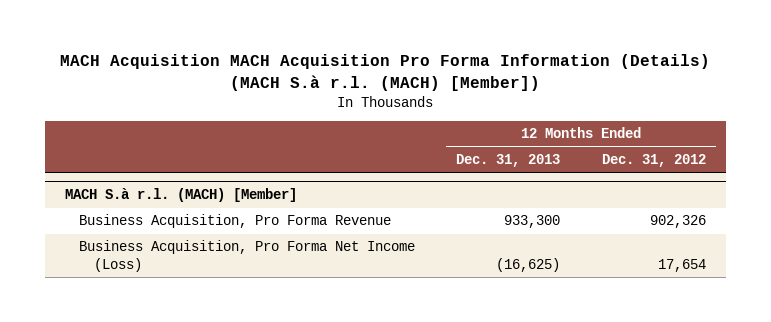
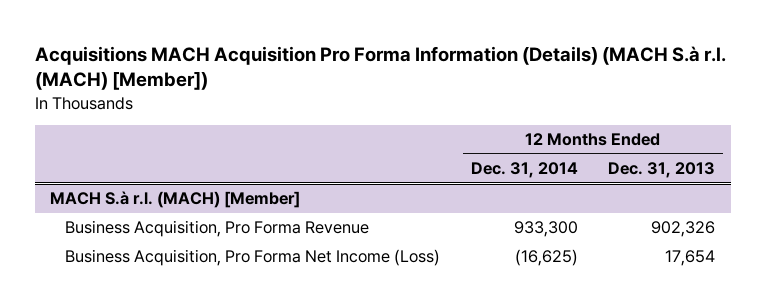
[60,54,711,91] MACH Acquisition MACH Acquisition Pro Forma Information (Details) (MACH S.à r.l. (MACH) [Member]) -> [34,45,726,91] Acquisitions MACH Acquisition Pro Forma Information (Details) (MACH S.à r.l. (MACH) [Member])
[601,153,706,167] Dec. 31, 2012 -> none
none -> [470,162,578,179] Dec. 31, 2014
[504,215,561,229] 933,300 -> [651,221,716,238] 902,326
[496,258,561,273] (16,625) -> [665,250,716,267] 17,654

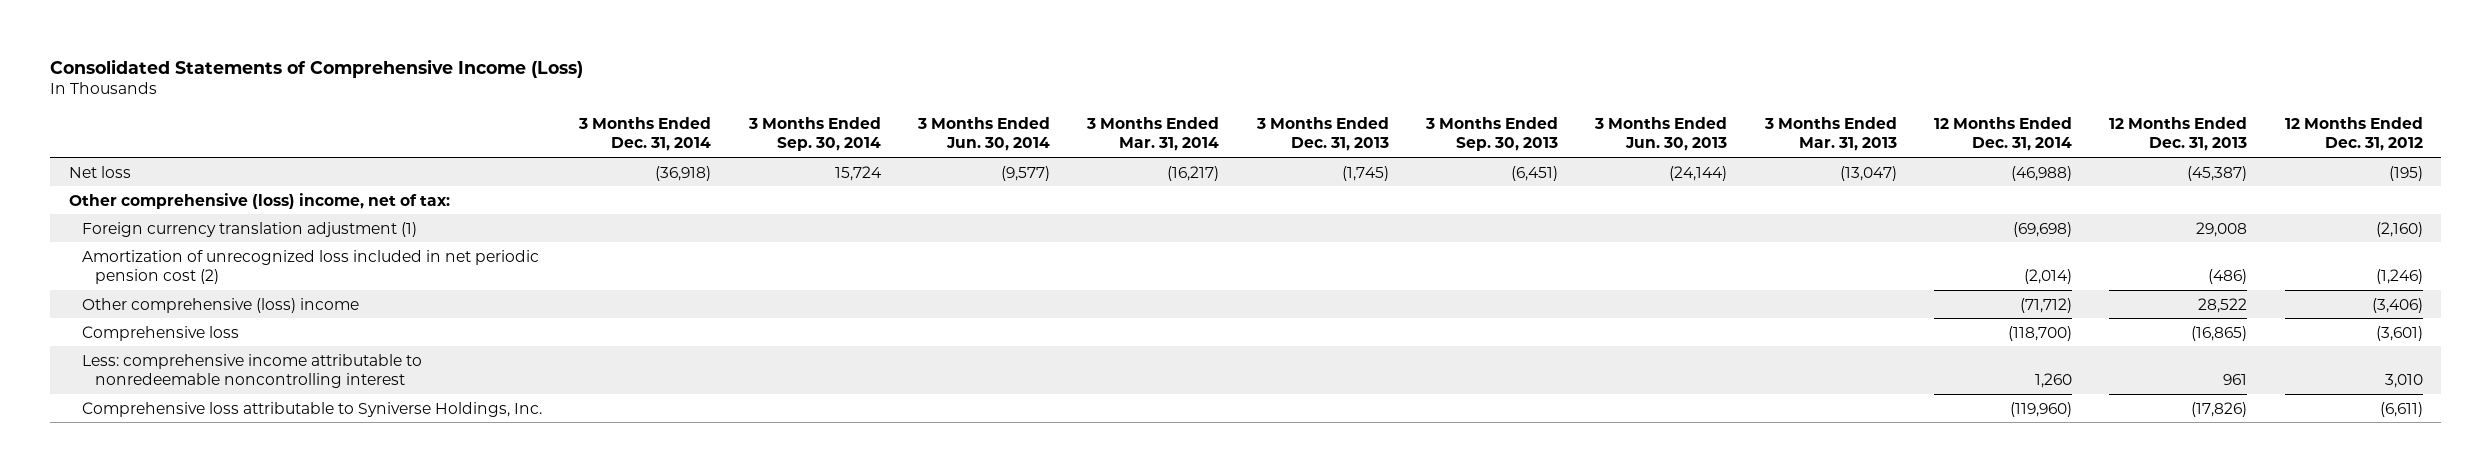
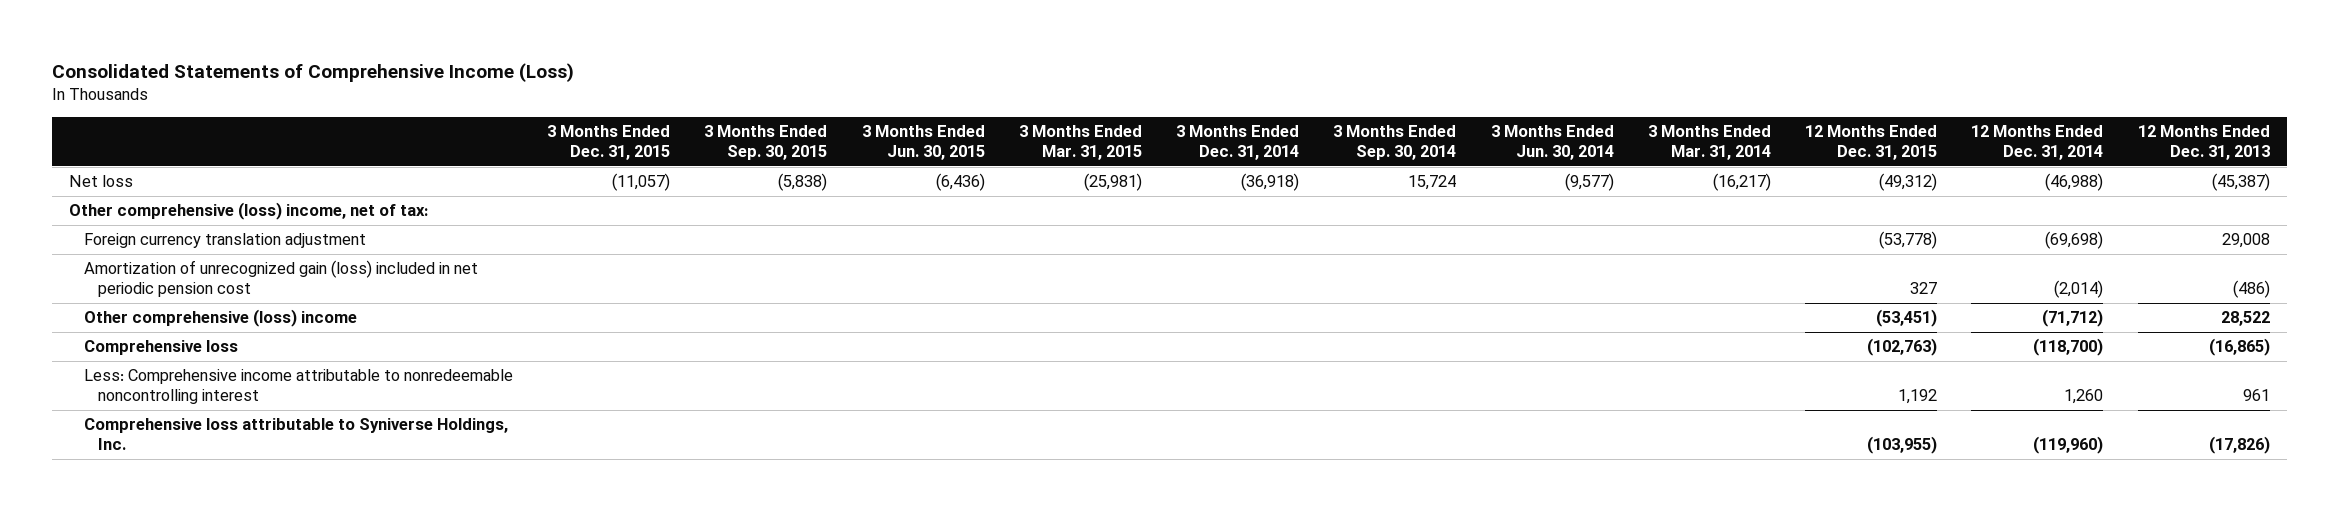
[1255,117,1389,152] 3 Months Ended Dec. 31, 2013 -> none
[1424,117,1558,152] 3 Months Ended Sep. 30, 2013 -> none
[1594,117,1728,152] 3 Months Ended Jun. 30, 2013 -> none
[1763,117,1897,152] 3 Months Ended Mar. 31, 2013 -> none
[2284,117,2423,152] 12 Months Ended Dec. 31, 2012 -> none
none -> [547,125,671,161] 3 Months Ended Dec. 31, 2015
none -> [704,125,828,161] 3 Months Ended Sep. 30, 2015
none -> [861,125,985,161] 3 Months Ended Jun. 30, 2015
none -> [1018,125,1142,161] 3 Months Ended Mar. 31, 2015
none -> [1805,125,1938,161] 12 Months Ended Dec. 31, 2015
[81,221,417,237] Foreign currency translation adjustment (1) -> [83,233,366,249] Foreign currency translation adjustment
[81,249,539,284] Amortization of unrecognized loss included in net periodic pension cost (2) -> [83,260,478,298] Amortization of unrecognized gain (loss) included in net periodic pension cost
[81,353,422,388] Less: comprehensive income attributable to nonredeemable noncontrolling interest -> [83,369,513,405] Less: Comprehensive income attributable to nonredeemable noncontrolling interest

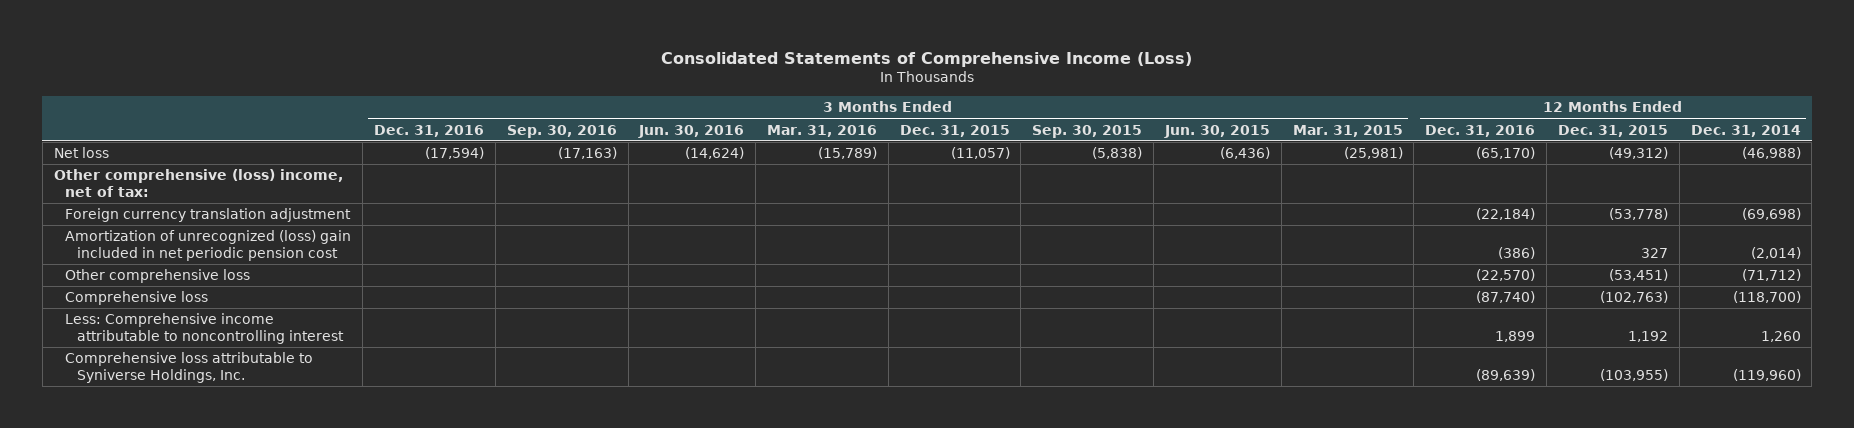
[1176,125,1300,161] 3 Months Ended Dec. 31, 2014 -> none
[1333,125,1457,161] 3 Months Ended Sep. 30, 2014 -> none
[1490,125,1614,161] 3 Months Ended Jun. 30, 2014 -> none
[1647,125,1771,161] 3 Months Ended Mar. 31, 2014 -> none
[2137,125,2270,161] 12 Months Ended Dec. 31, 2013 -> none
none -> [374,124,485,137] Dec. 31, 2016
none -> [506,124,617,138] Sep. 30, 2016
none -> [638,124,745,138] Jun. 30, 2016
none -> [766,124,877,137] Mar. 31, 2016
none -> [1425,124,1536,137] Dec. 31, 2016
[83,260,478,298] Amortization of unrecognized gain (loss) included in net periodic pension cost -> [65,230,352,262] Amortization of unrecognized (loss) gain included in net periodic pension cost
[83,309,357,328] Other comprehensive (loss) income -> [65,269,251,284] Other comprehensive loss
[83,369,513,405] Less: Comprehensive income attributable to nonredeemable noncontrolling interest -> [65,313,345,345] Less: Comprehensive income attributable to noncontrolling interest

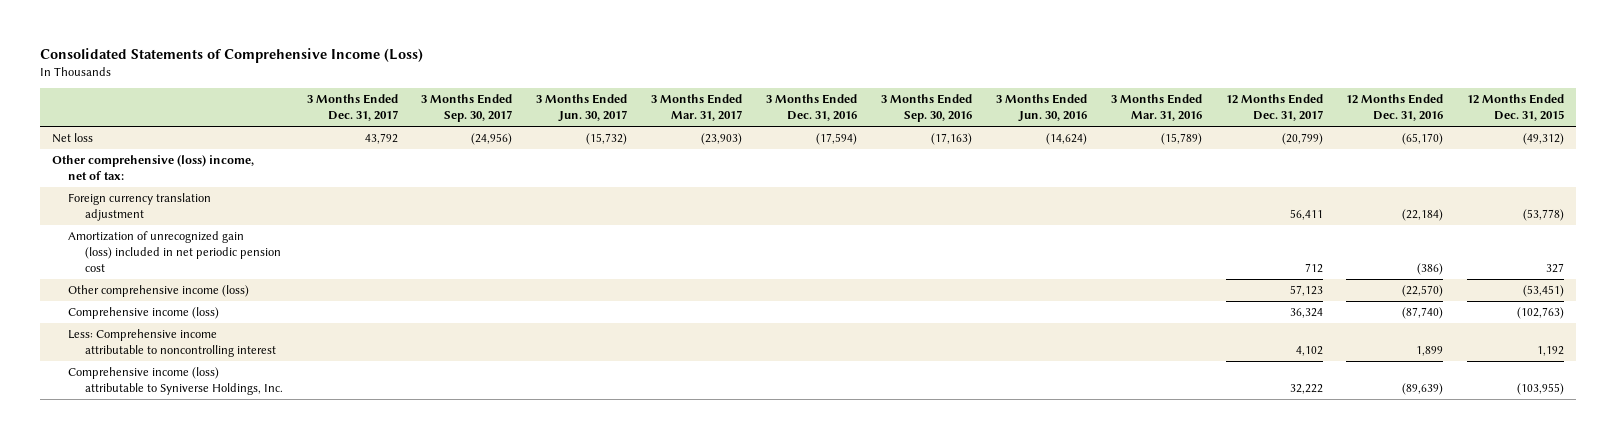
[899,124,1010,137] Dec. 31, 2015 -> none
[1032,124,1143,138] Sep. 30, 2015 -> none
[1163,124,1270,138] Jun. 30, 2015 -> none
[1292,124,1403,137] Mar. 31, 2015 -> none
[1690,124,1801,137] Dec. 31, 2014 -> none
none -> [306,94,398,121] 3 Months Ended Dec. 31, 2017
none -> [421,94,513,122] 3 Months Ended Sep. 30, 2017
none -> [536,94,628,122] 3 Months Ended Jun. 30, 2017
none -> [651,94,743,121] 3 Months Ended Mar. 31, 2017
none -> [1225,94,1323,121] 12 Months Ended Dec. 31, 2017
[65,230,352,262] Amortization of unrecognized (loss) gain included in net periodic pension cost -> [68,231,281,272] Amortization of unrecognized gain (loss) included in net periodic pension cost
[65,269,251,284] Other comprehensive loss -> [68,285,250,298] Other comprehensive income (loss)
[65,291,209,306] Comprehensive loss -> [68,307,220,320] Comprehensive income (loss)
[65,352,314,384] Comprehensive loss attributable to Syniverse Holdings, Inc. -> [68,367,283,395] Comprehensive income (loss) attributable to Syniverse Holdings, Inc.

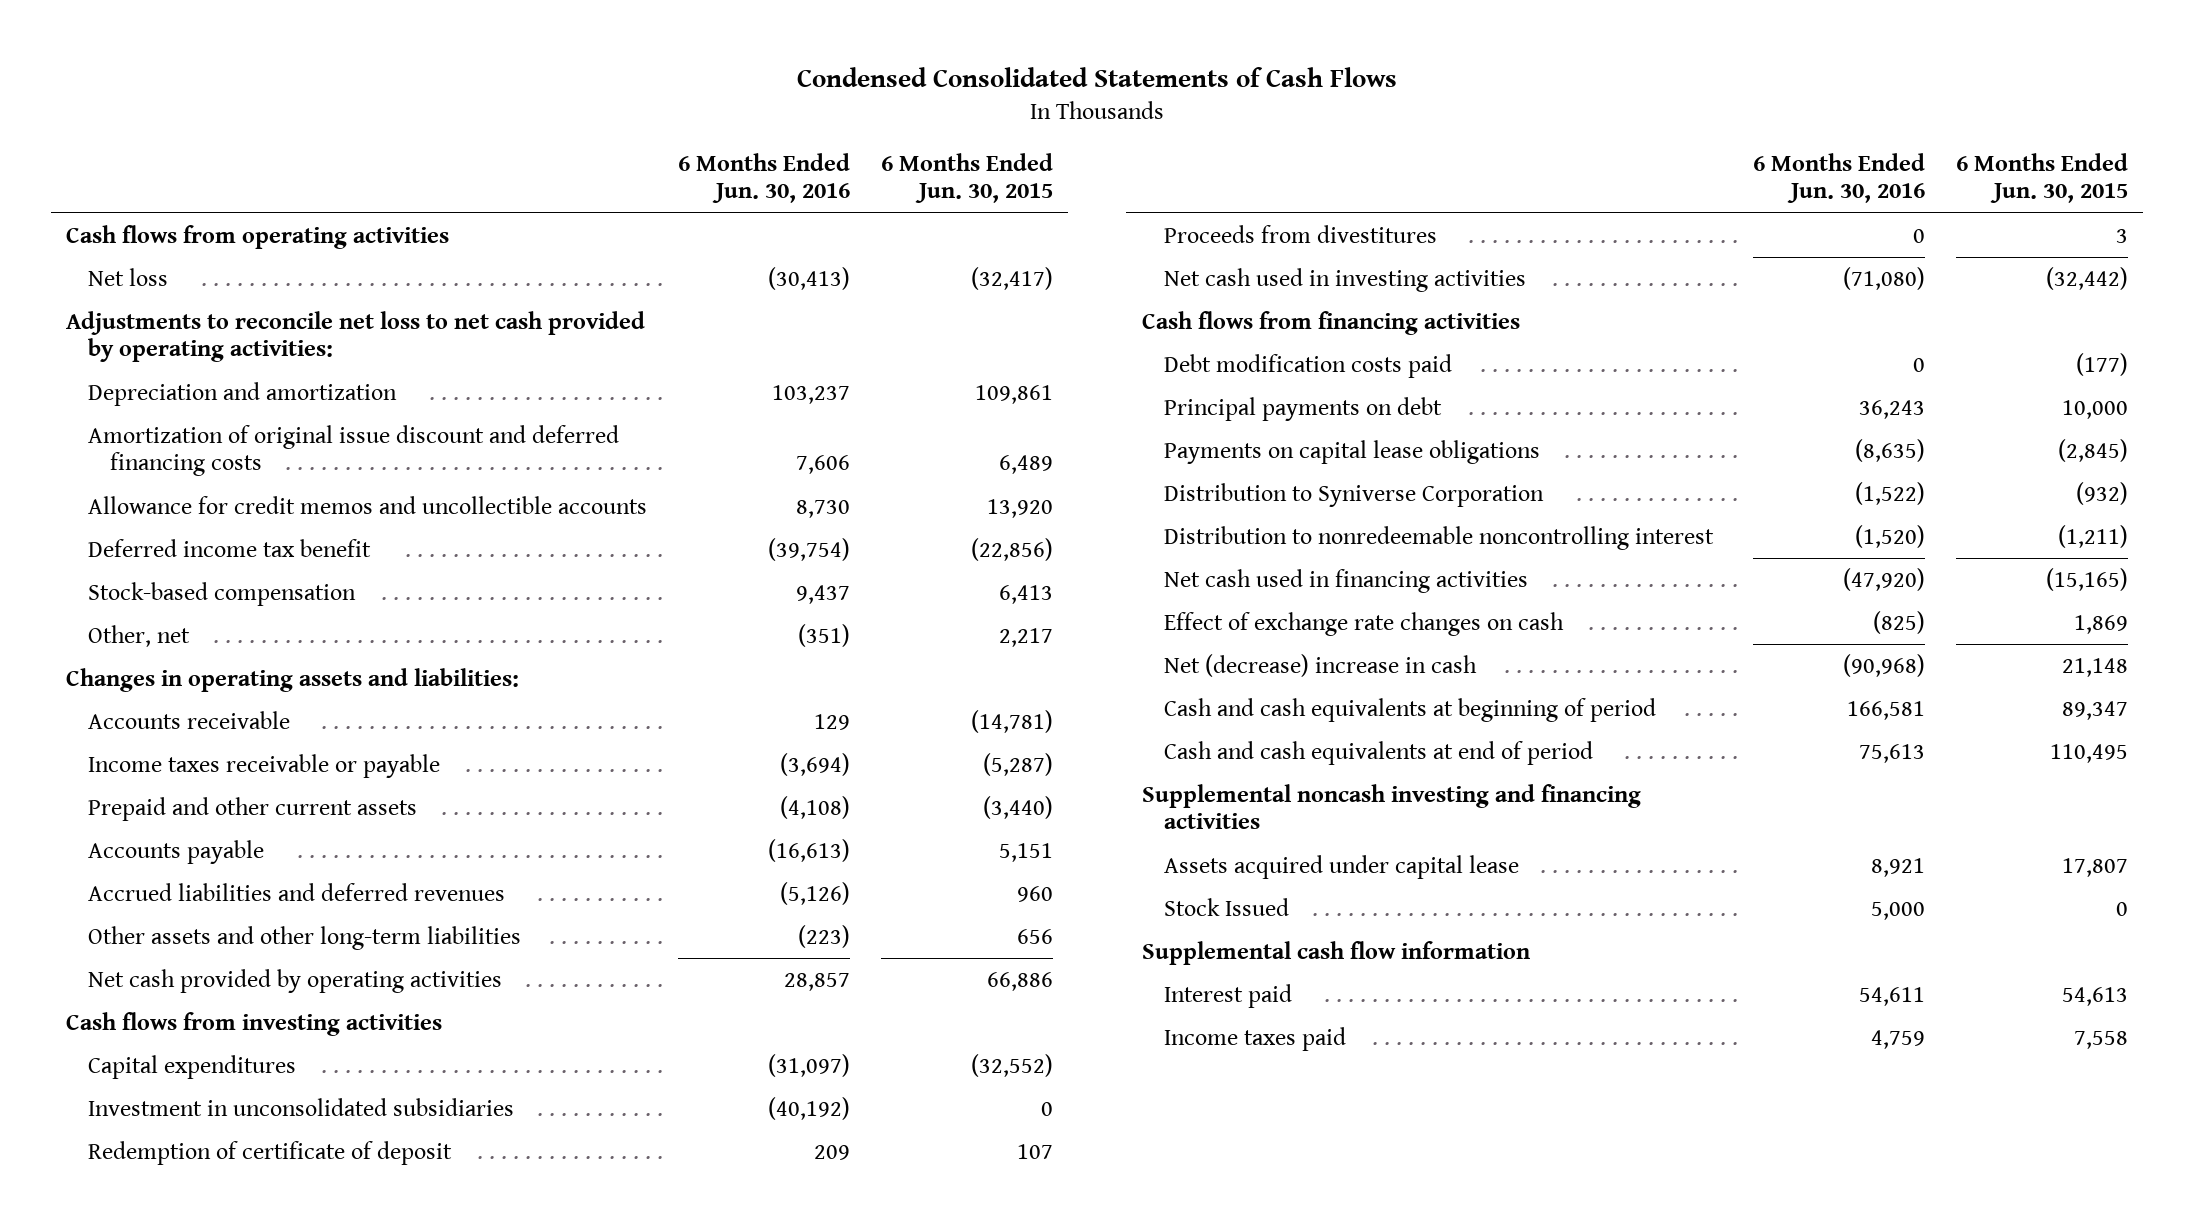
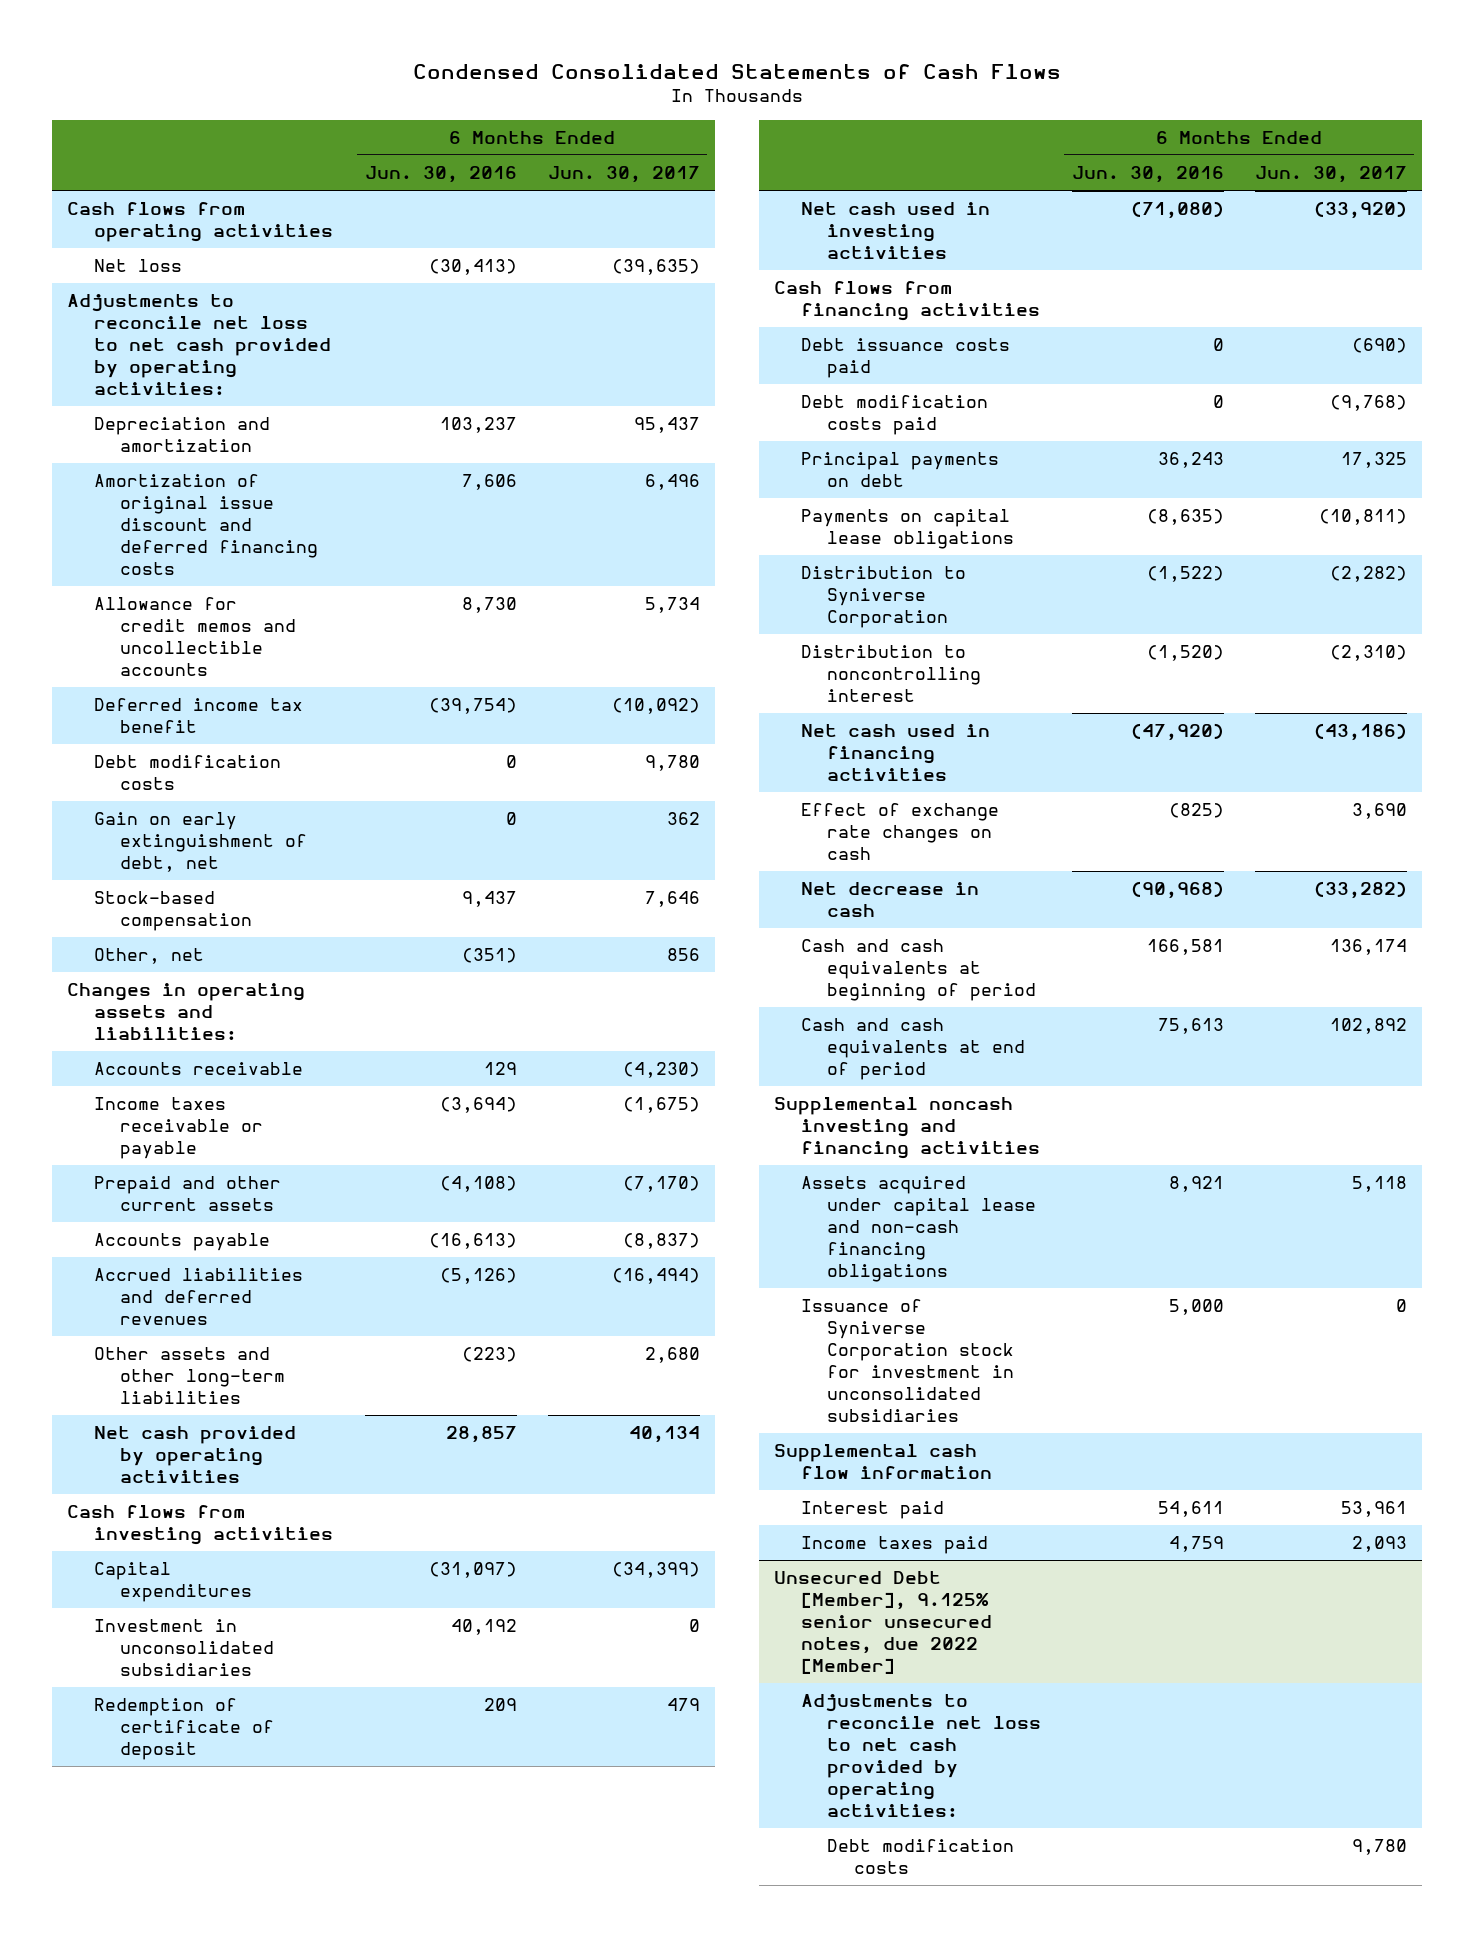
[880,152,1053,204] 6 Months Ended Jun. 30, 2015 -> none
none -> [547,166,700,184] Jun. 30, 2017
none -> [93,755,281,791] Debt modification costs
none -> [93,812,308,873] Gain on early extinguishment of debt, net
[767,1096,850,1120] (40,192) -> [451,1619,518,1636] 40,192
[1163,224,1437,243] Proceeds from divestitures -> none
none -> [800,338,1010,379] Debt issuance costs paid
[1163,525,1714,550] Distribution to nonredeemable noncontrolling interest -> [800,645,982,703] Distribution to noncontrolling interest
[1163,653,1477,677] Net (decrease) increase in cash -> [800,882,979,918] Net decrease in cash
[1163,854,1519,879] Assets acquired under capital lease -> [800,1176,1037,1283] Assets acquired under capital lease and non-cash financing obligations
[1163,897,1289,916] Stock Issued -> [800,1299,1015,1423] Issuance of Syniverse Corporation stock for investment in unconsolidated subsidiaries
none -> [774,1571,992,1675] Unsecured Debt [Member], 9.125% senior unsecured notes, due 2022 [Member]
none -> [800,1694,1042,1818] Adjustments to reconcile net loss to net cash provided by operating activities:
none -> [827,1839,1015,1875] Debt modification costs

